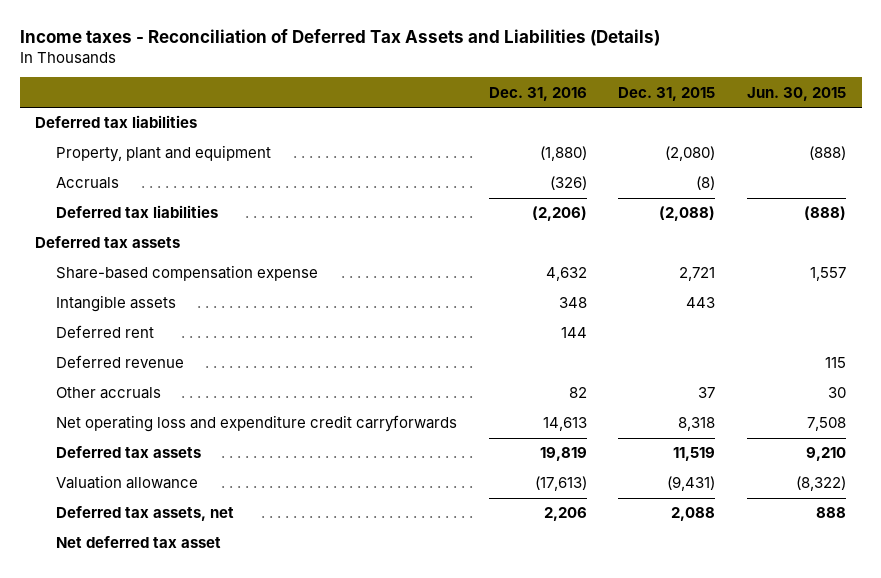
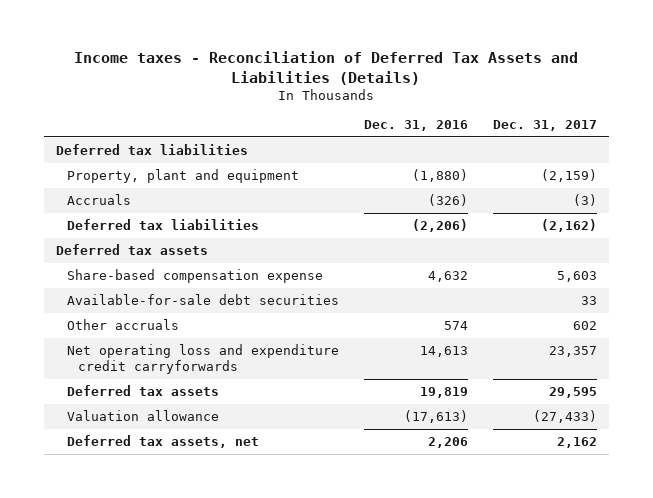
[618,86,716,101] Dec. 31, 2015 -> none
[746,86,846,101] Jun. 30, 2015 -> none
none -> [492,120,597,132] Dec. 31, 2017
[56,295,177,313] Intangible assets -> none
[56,325,155,339] Deferred rent -> none
[56,355,185,369] Deferred revenue -> none
none -> [66,293,339,305] Available-for-sale debt securities
[568,387,587,399] 82 -> [443,320,468,330] 574
[56,536,222,549] Net deferred tax asset -> none

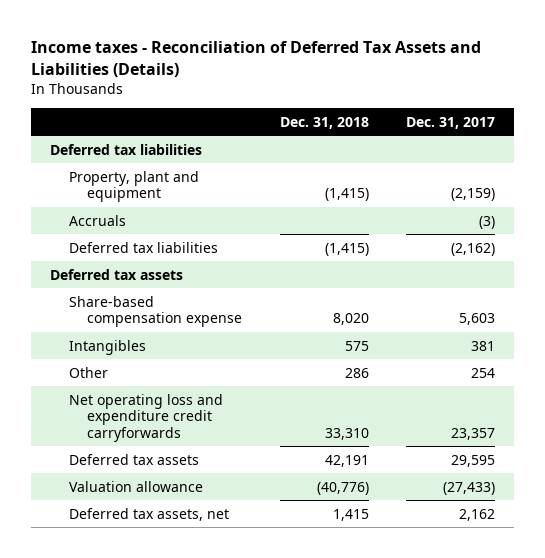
[363,120,468,132] Dec. 31, 2016 -> none
none -> [279,116,369,129] Dec. 31, 2018
[66,293,339,305] Available-for-sale debt securities -> none
none -> [68,339,146,355] Intangibles
[66,318,179,330] Other accruals -> [68,366,108,378] Other
[572,320,597,330] 602 -> [471,367,496,378] 254

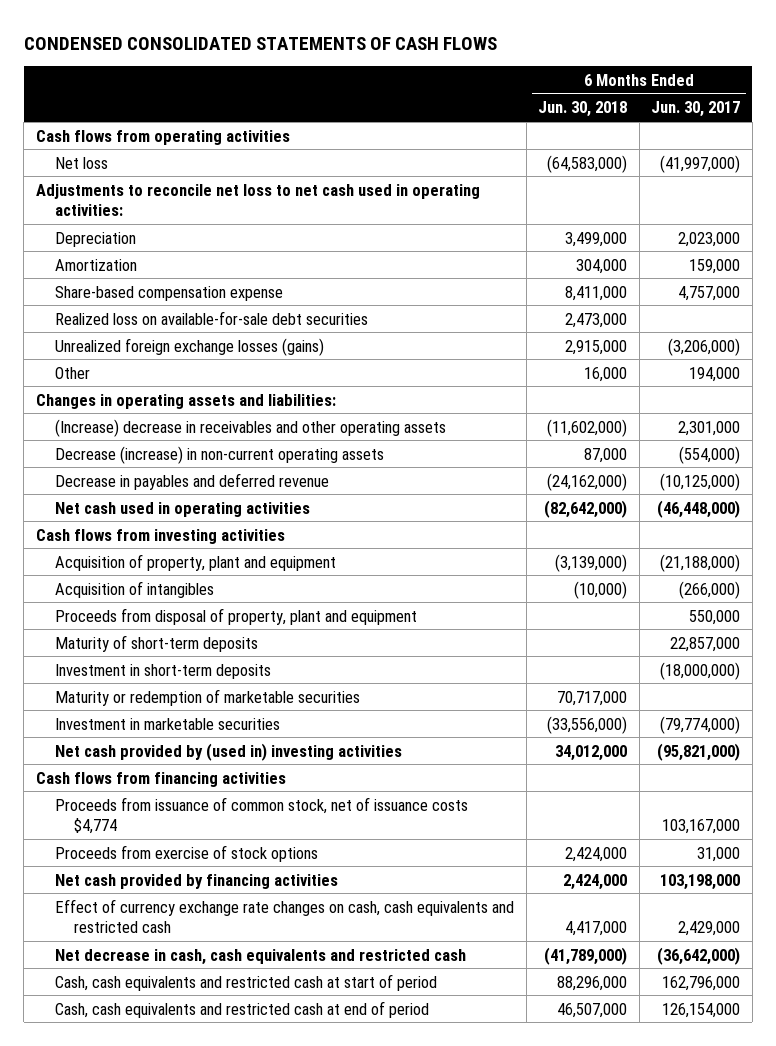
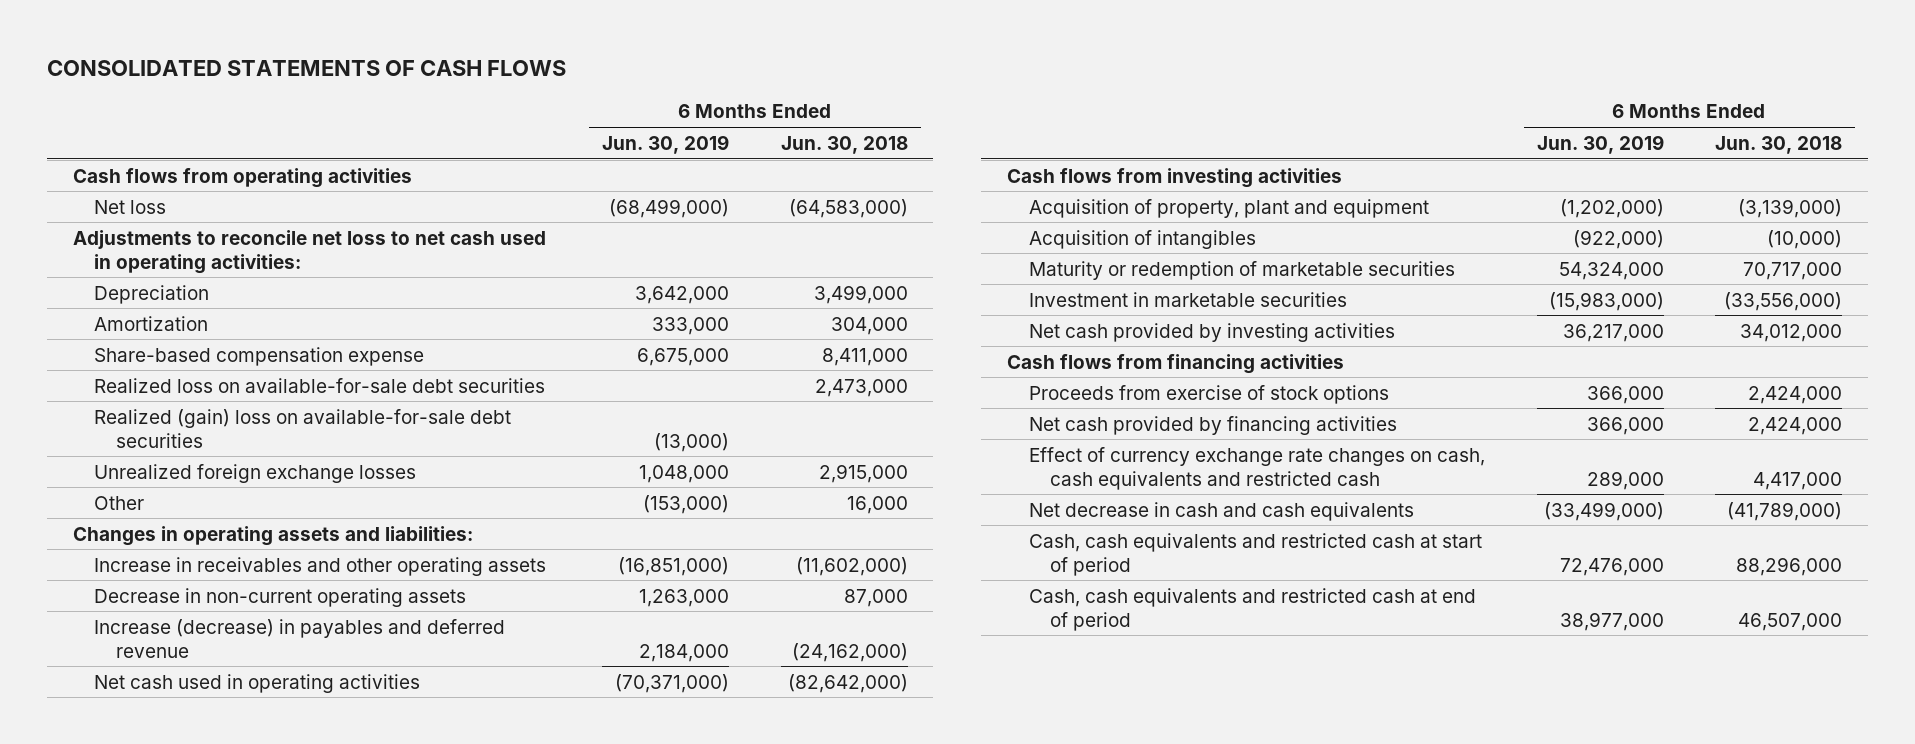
[23,36,497,50] CONDENSED CONSOLIDATED STATEMENTS OF CASH FLOWS -> [46,60,566,77] CONSOLIDATED STATEMENTS OF CASH FLOWS
[651,101,741,118] Jun. 30, 2017 -> none
none -> [601,134,729,154] Jun. 30, 2019
none -> [94,408,512,448] Realized (gain) loss on available-for-sale debt securities
[54,337,324,356] Unrealized foreign exchange losses (gains) -> [94,463,417,483] Unrealized foreign exchange losses
[54,418,446,437] (Increase) decrease in receivables and other operating assets -> [94,556,547,576] Increase in receivables and other operating assets
[54,445,384,464] Decrease (increase) in non-current operating assets -> [94,587,467,607] Decrease in non-current operating assets
[54,472,329,490] Decrease in payables and deferred revenue -> [94,618,506,658] Increase (decrease) in payables and deferred revenue
[54,607,417,625] Proceeds from disposal of property, plant and equipment -> none
[54,634,258,652] Maturity of short-term deposits -> none
[54,663,271,679] Investment in short-term deposits -> none
[54,742,402,761] Net cash provided by (used in) investing activities -> [1028,322,1395,342] Net cash provided by investing activities
[54,796,468,835] Proceeds from issuance of common stock, net of issuance costs $4,774 -> none
[54,948,466,965] Net decrease in cash, cash equivalents and restricted cash -> [1028,501,1414,521] Net decrease in cash and cash equivalents

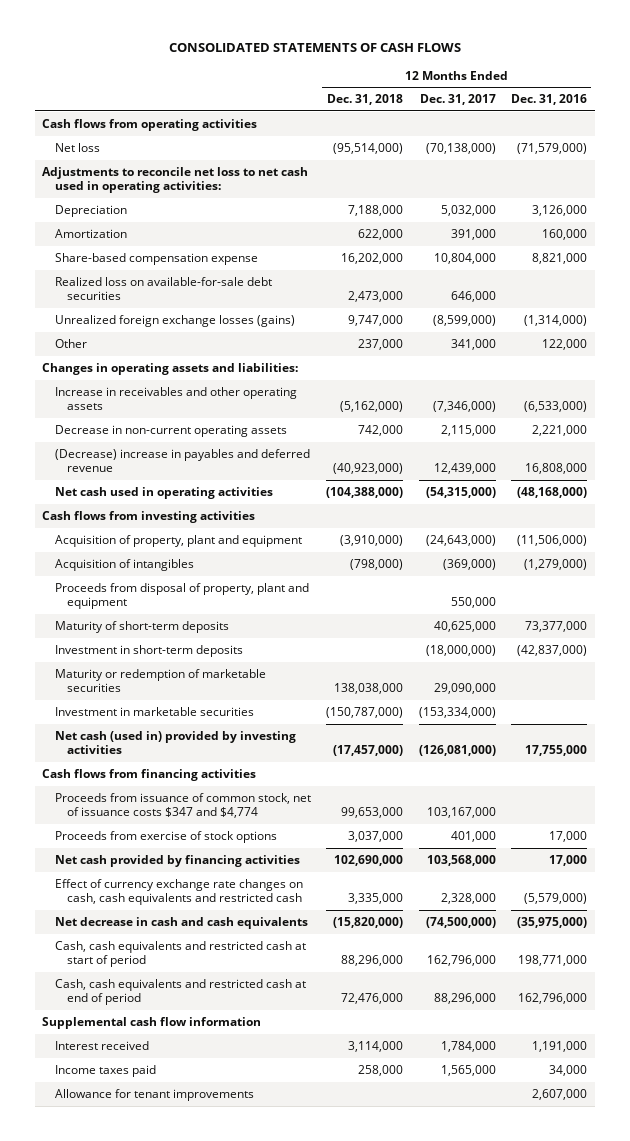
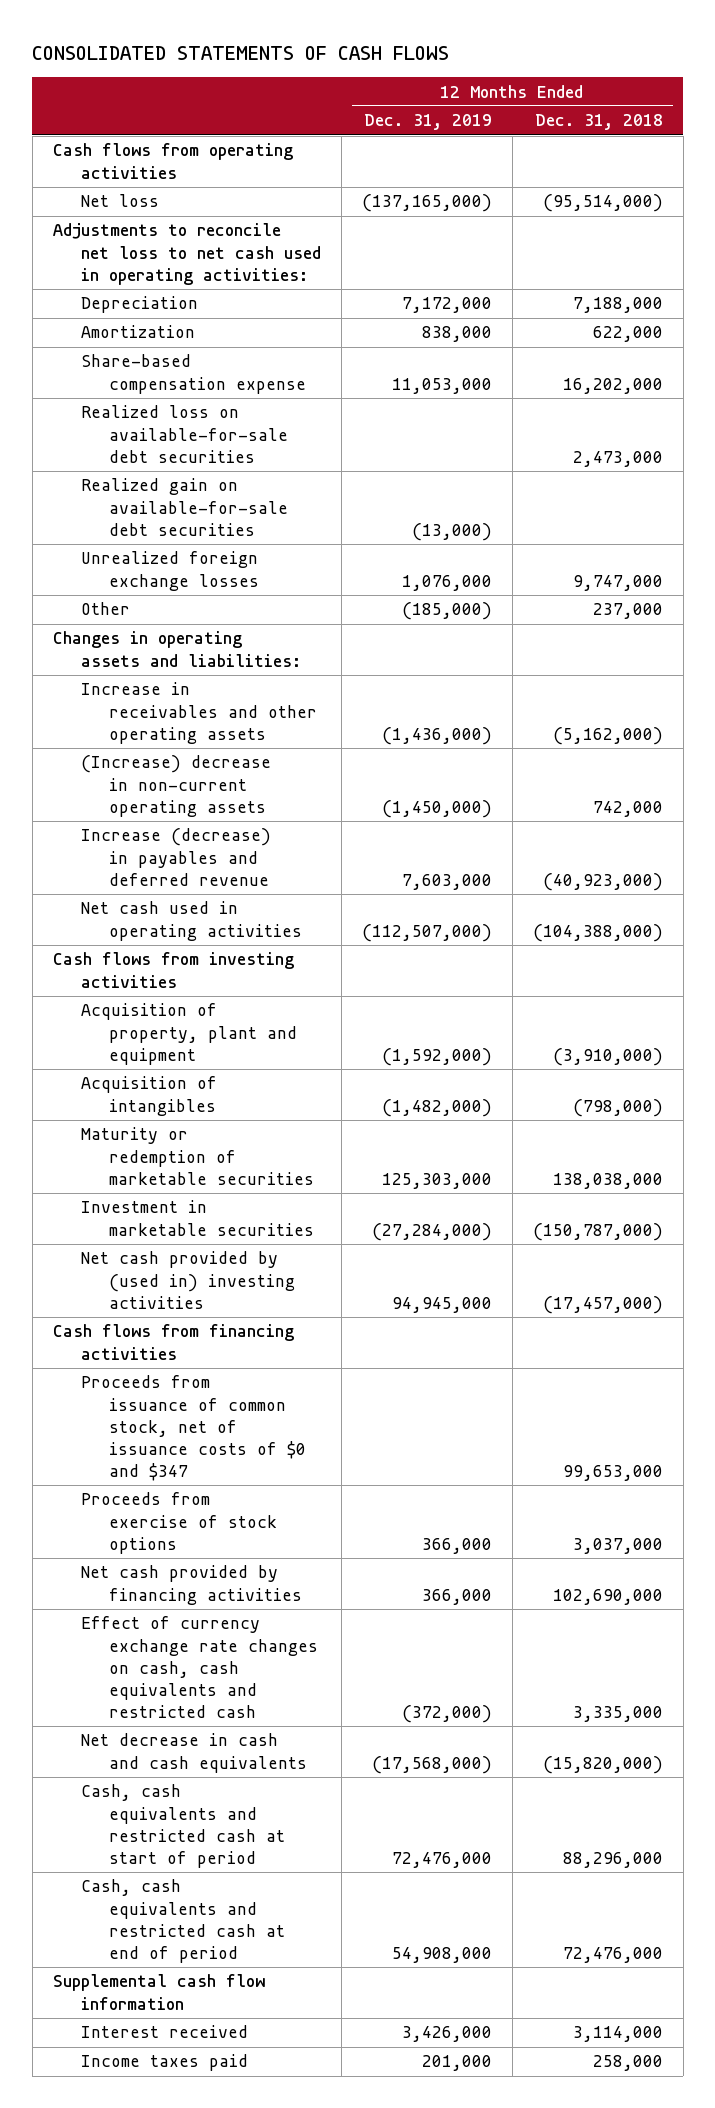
[419,94,496,106] Dec. 31, 2017 -> none
[511,94,588,106] Dec. 31, 2016 -> none
none -> [363,114,492,131] Dec. 31, 2019
none -> [80,478,288,536] Realized gain on available-for-sale debt securities
[54,314,295,327] Unrealized foreign exchange losses (gains) -> [80,551,259,591] Unrealized foreign exchange losses
[54,424,287,437] Decrease in non-current operating assets -> [80,755,271,817] (Increase) decrease in non-current operating assets
[54,448,310,473] (Decrease) increase in payables and deferred revenue -> [80,828,271,886] Increase (decrease) in payables and deferred revenue
[54,582,309,610] Proceeds from disposal of property, plant and equipment -> none
[54,620,229,633] Maturity of short-term deposits -> none
[54,644,243,657] Investment in short-term deposits -> none
[54,730,296,755] Net cash (used in) provided by investing activities -> [80,1251,295,1309] Net cash provided by (used in) investing activities
[54,792,311,819] Proceeds from issuance of common stock, net of issuance costs $347 and $4,774 -> [80,1375,306,1481] Proceeds from issuance of common stock, net of issuance costs of $0 and $347
[54,1088,254,1101] Allowance for tenant improvements -> none

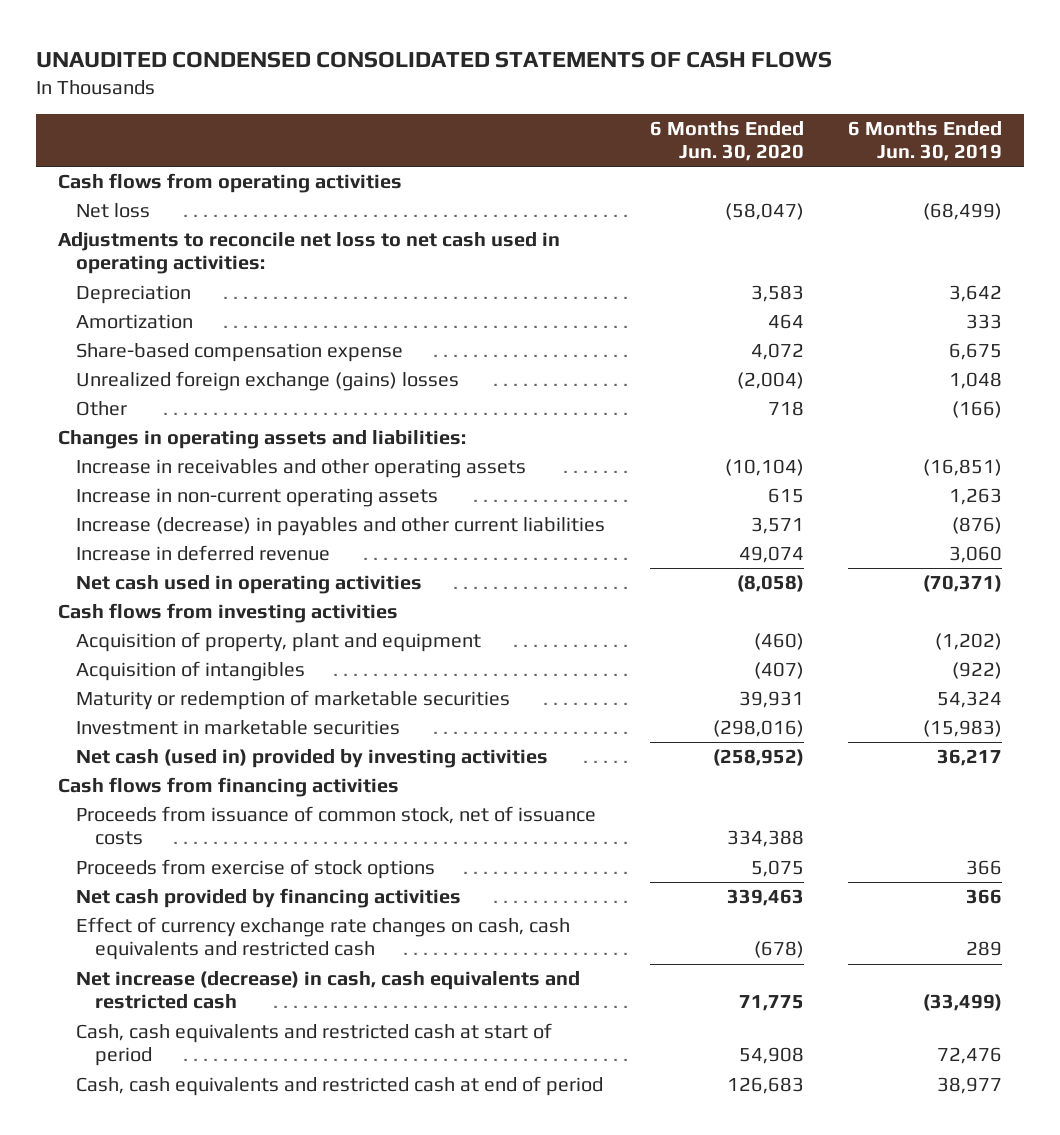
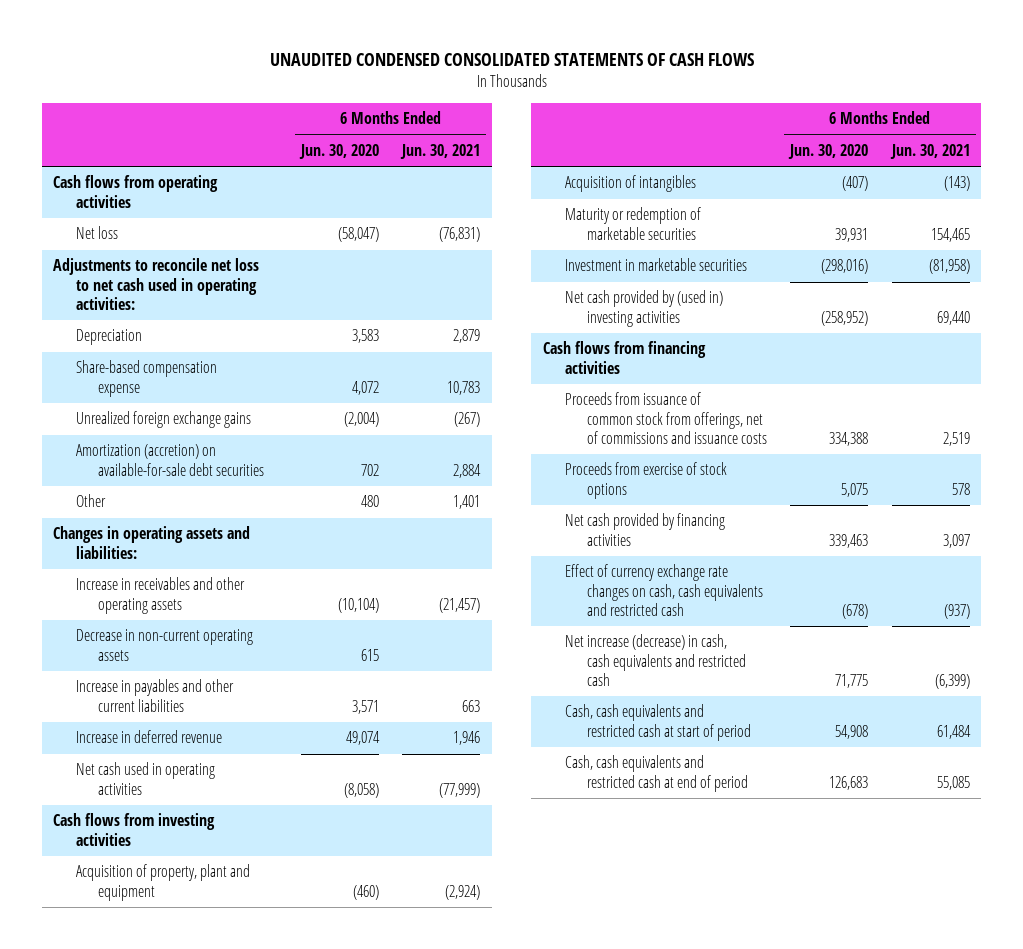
[847,120,1002,162] 6 Months Ended Jun. 30, 2019 -> none
none -> [400,143,481,159] Jun. 30, 2021
[76,314,194,330] Amortization -> none
[76,371,460,392] Unrealized foreign exchange (gains) losses -> [75,411,251,429] Unrealized foreign exchange gains
none -> [75,444,264,476] Amortization (accretion) on available-for-sale debt securities
[767,401,804,417] 718 -> [360,495,379,508] 480
[76,488,439,508] Increase in non-current operating assets -> [75,629,253,661] Decrease in non-current operating assets
[76,517,606,537] Increase (decrease) in payables and other current liabilities -> [75,679,234,712] Increase in payables and other current liabilities
[76,749,549,769] Net cash (used in) provided by investing activities -> [564,290,723,327] Net cash provided by (used in) investing activities
[76,806,597,846] Proceeds from issuance of common stock, net of issuance costs -> [564,392,767,444] Proceeds from issuance of common stock from offerings, net of commissions and issuance costs

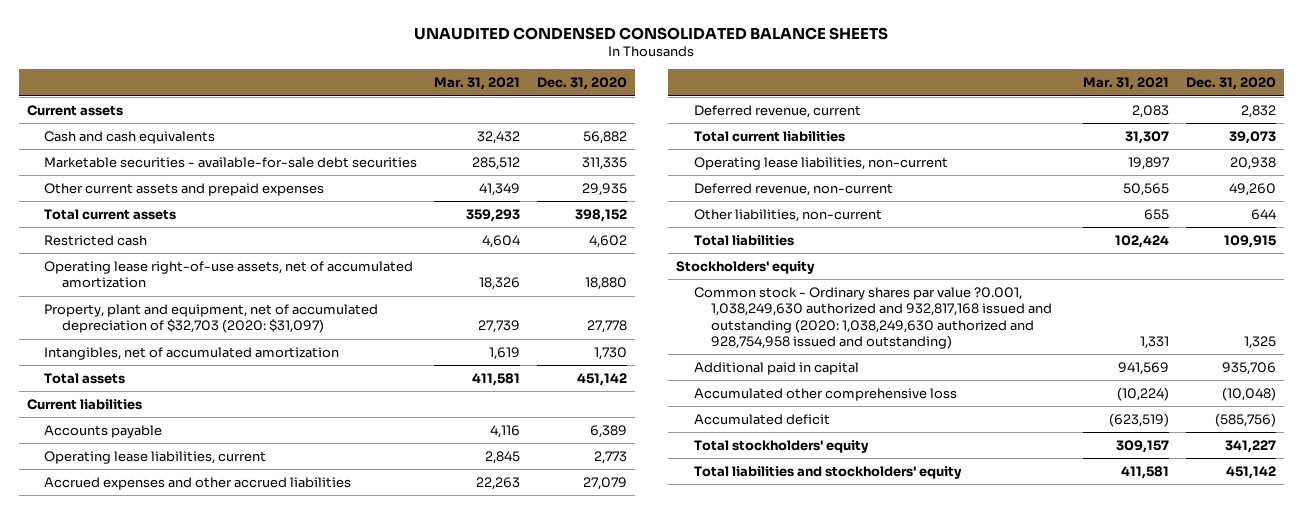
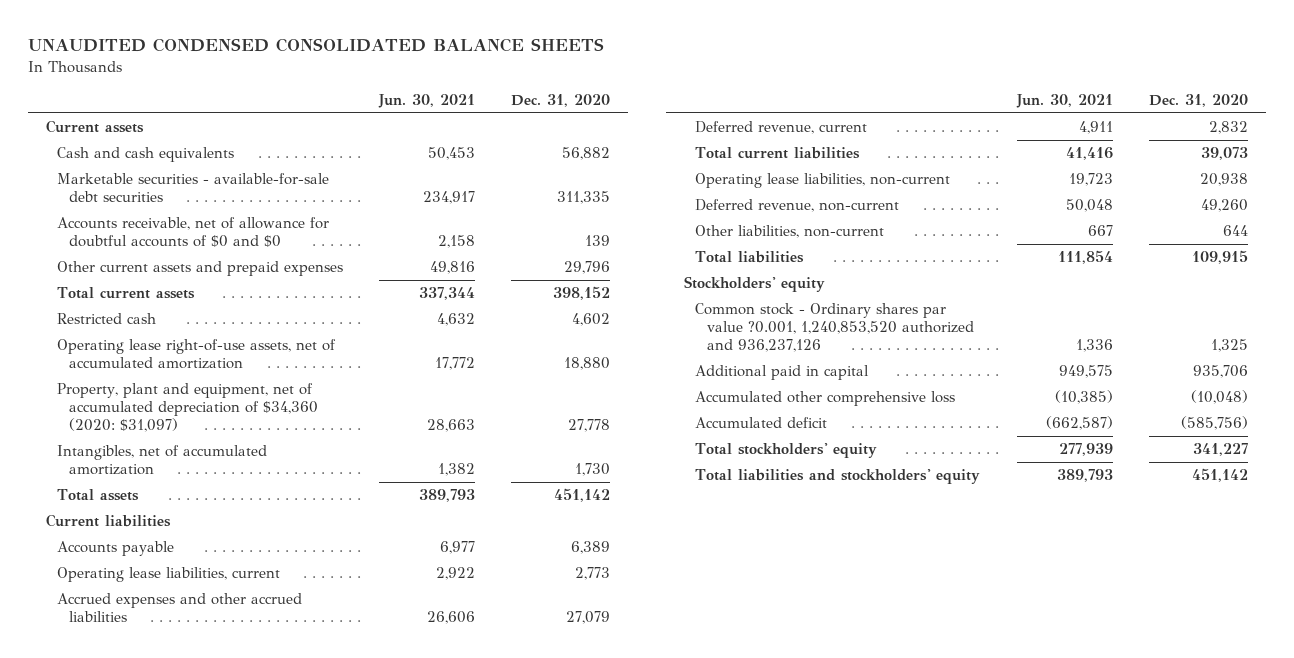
[434,77,521,91] Mar. 31, 2021 -> none
none -> [377,94,475,109] Jun. 30, 2021
none -> [57,217,330,248] Accounts receivable, net of allowance for doubtful accounts of $0 and $0
[581,182,627,196] 29,935 -> [563,261,610,275] 29,796
[44,303,379,334] Property, plant and equipment, net of accumulated depreciation of $32,703 (2020: $31,097) -> [57,383,318,433] Property, plant and equipment, net of accumulated depreciation of $34,360 (2020: $31,097)
[693,286,1053,349] Common stock - Ordinary shares par value ?0.001, 1,038,249,630 authorized and 932,817,168 issued and outstanding (2020: 1,038,249,630 authorized and 928,754,958 issued and outstanding) -> [695,303,974,353] Common stock - Ordinary shares par value ?0.001, 1,240,853,520 authorized and 936,237,126

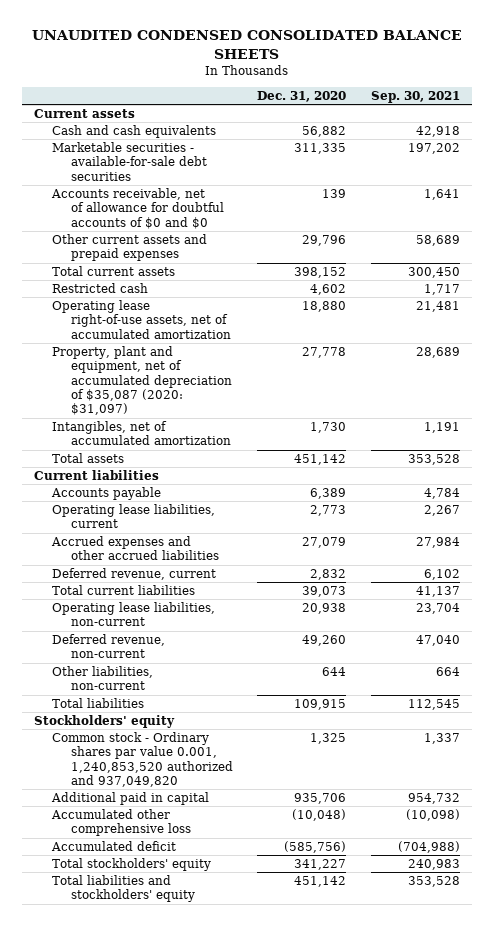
[377,94,475,109] Jun. 30, 2021 -> none
none -> [370,90,460,103] Sep. 30, 2021
[57,383,318,433] Property, plant and equipment, net of accumulated depreciation of $34,360 (2020: $31,097) -> [52,346,232,416] Property, plant and equipment, net of accumulated depreciation of $35,087 (2020: $31,097)
[695,303,974,353] Common stock - Ordinary shares par value ?0.001, 1,240,853,520 authorized and 936,237,126 -> [52,732,233,787] Common stock - Ordinary shares par value 0.001, 1,240,853,520 authorized and 937,049,820

